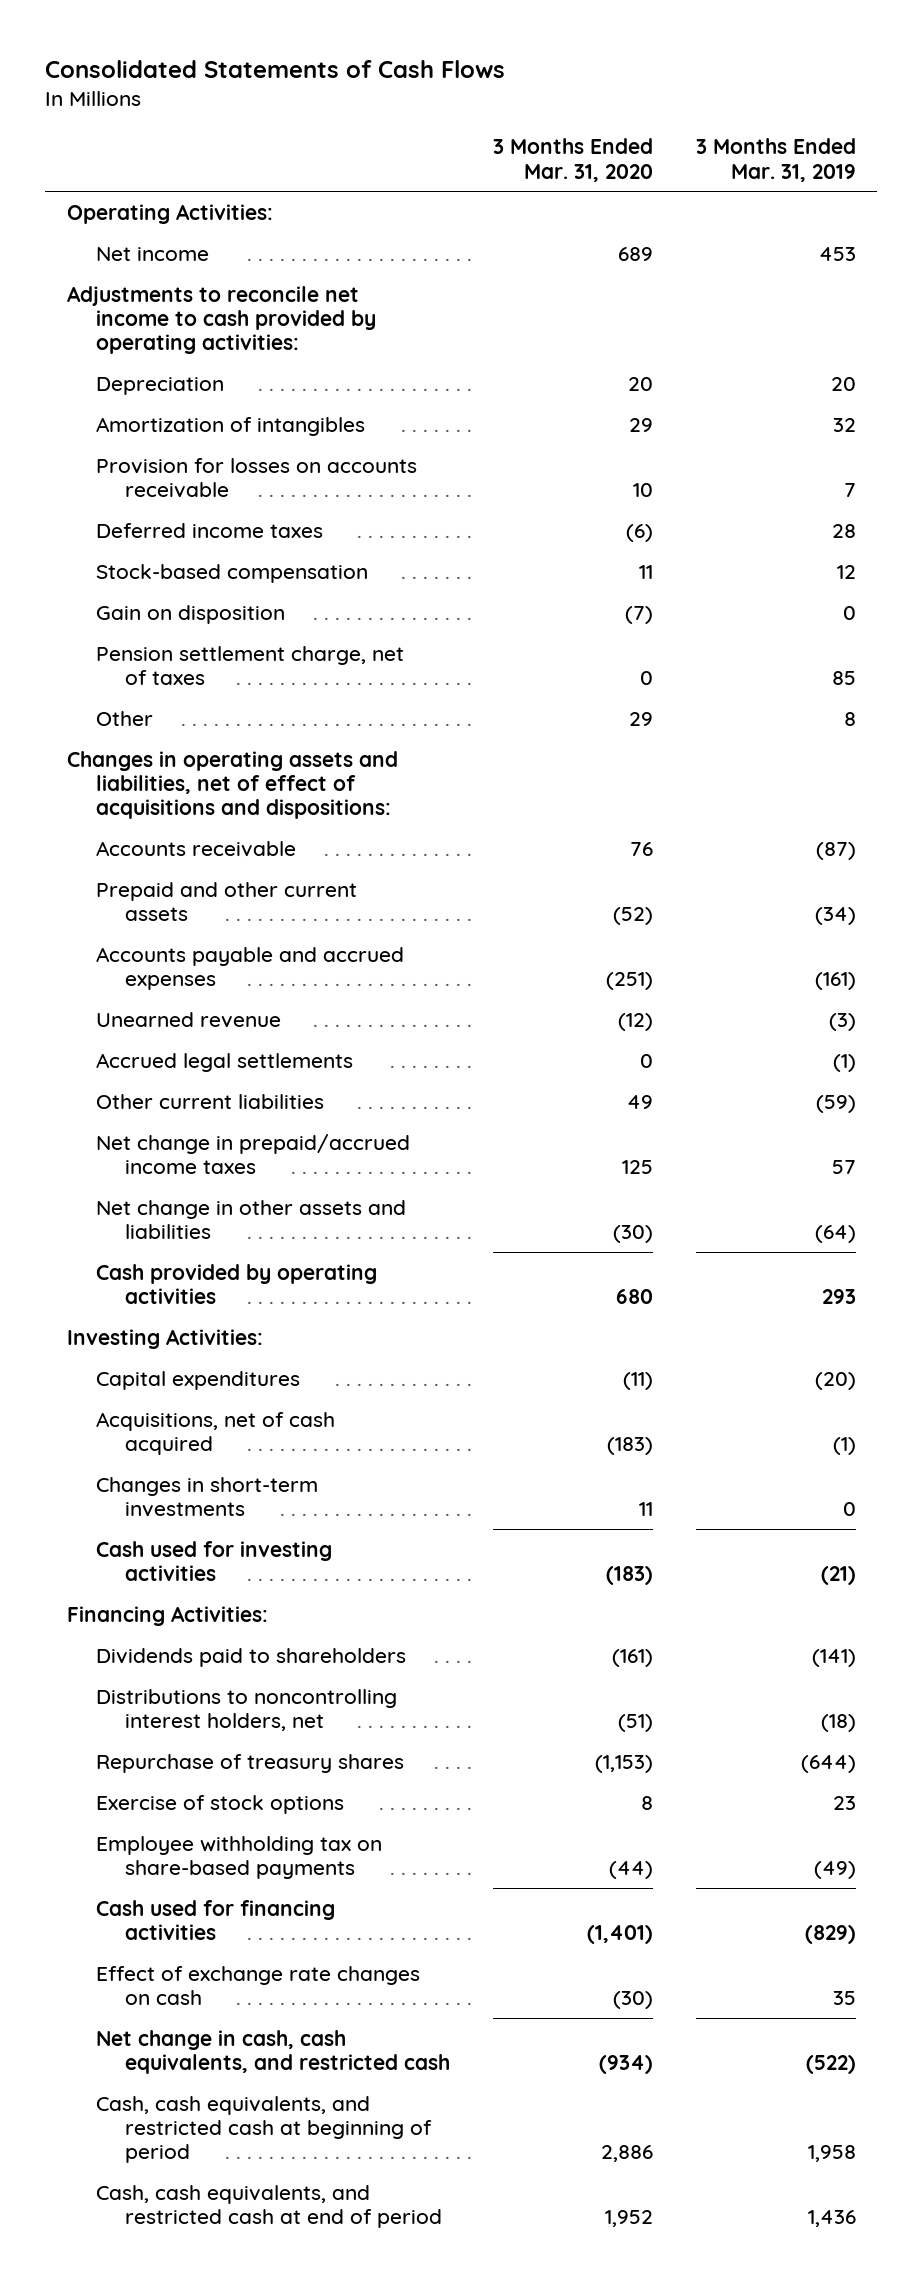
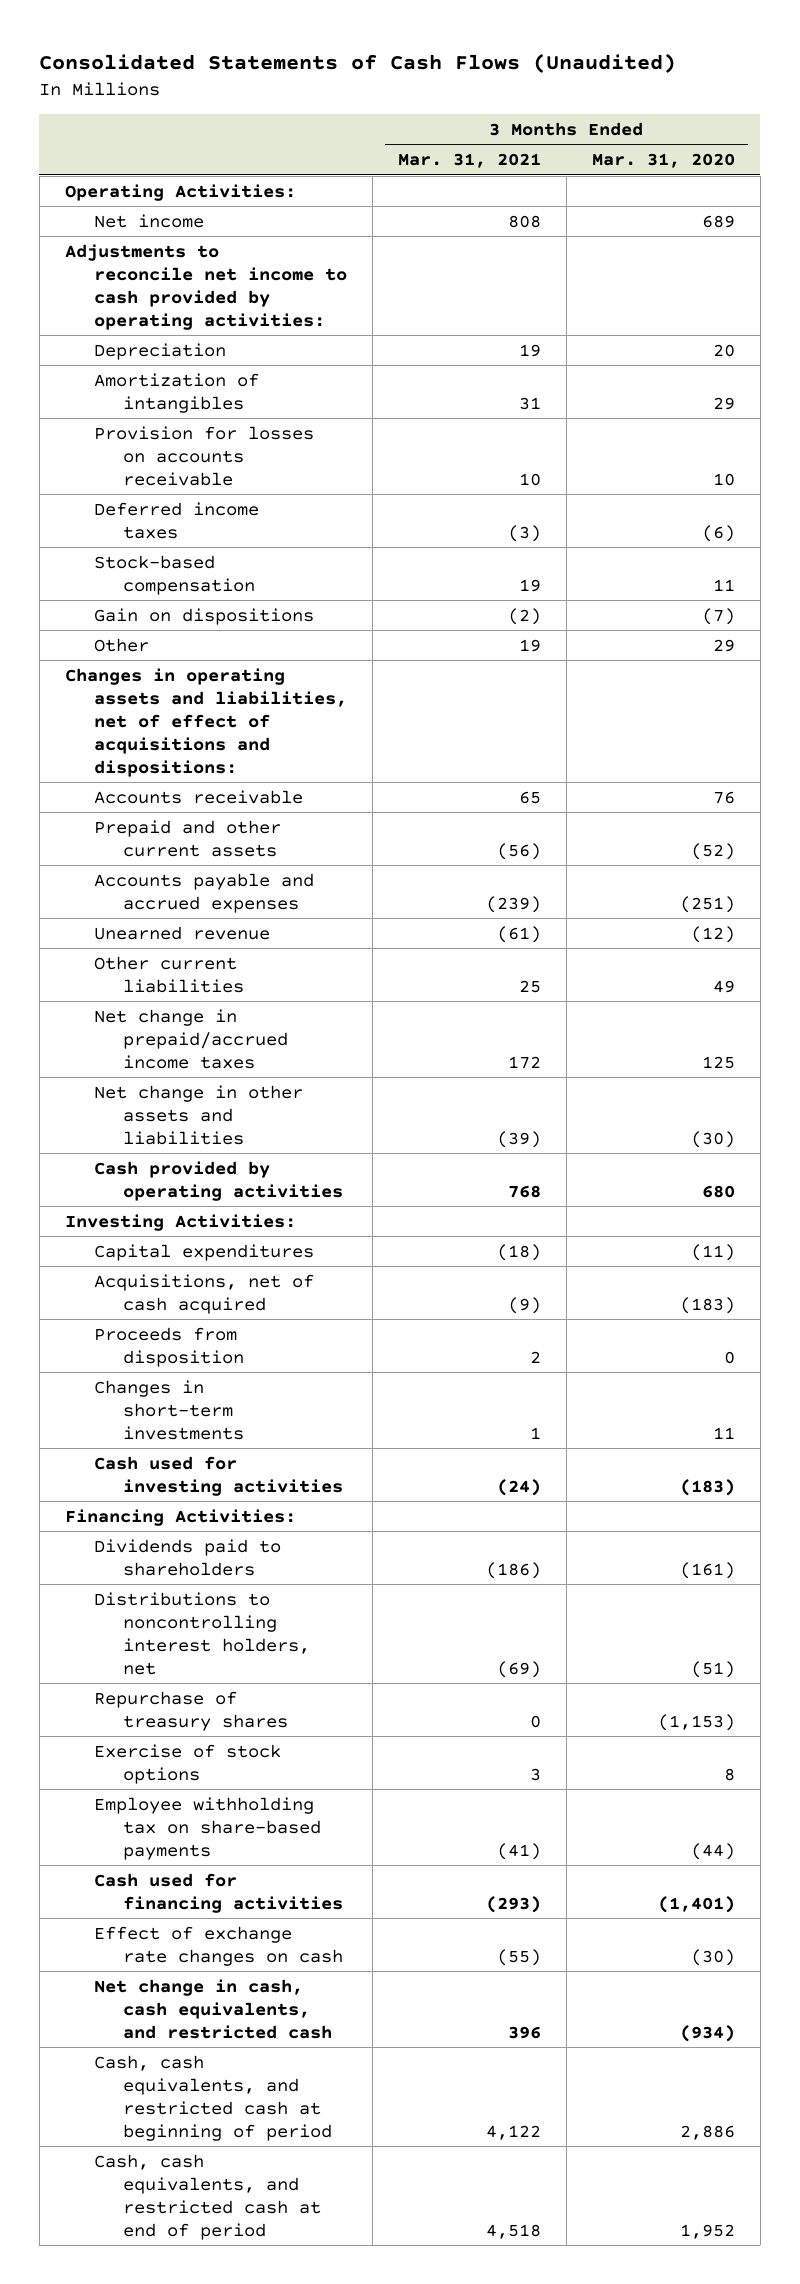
[45,59,506,78] Consolidated Statements of Cash Flows -> [39,52,677,73] Consolidated Statements of Cash Flows (Unaudited)
[695,138,856,182] 3 Months Ended Mar. 31, 2019 -> none
none -> [397,153,541,169] Mar. 31, 2021
[95,645,404,685] Pension settlement charge, net of taxes -> none
[95,604,285,624] Gain on disposition -> [93,607,314,625] Gain on dispositions
[95,1052,353,1072] Accrued legal settlements -> none
none -> [93,1326,244,1367] Proceeds from disposition

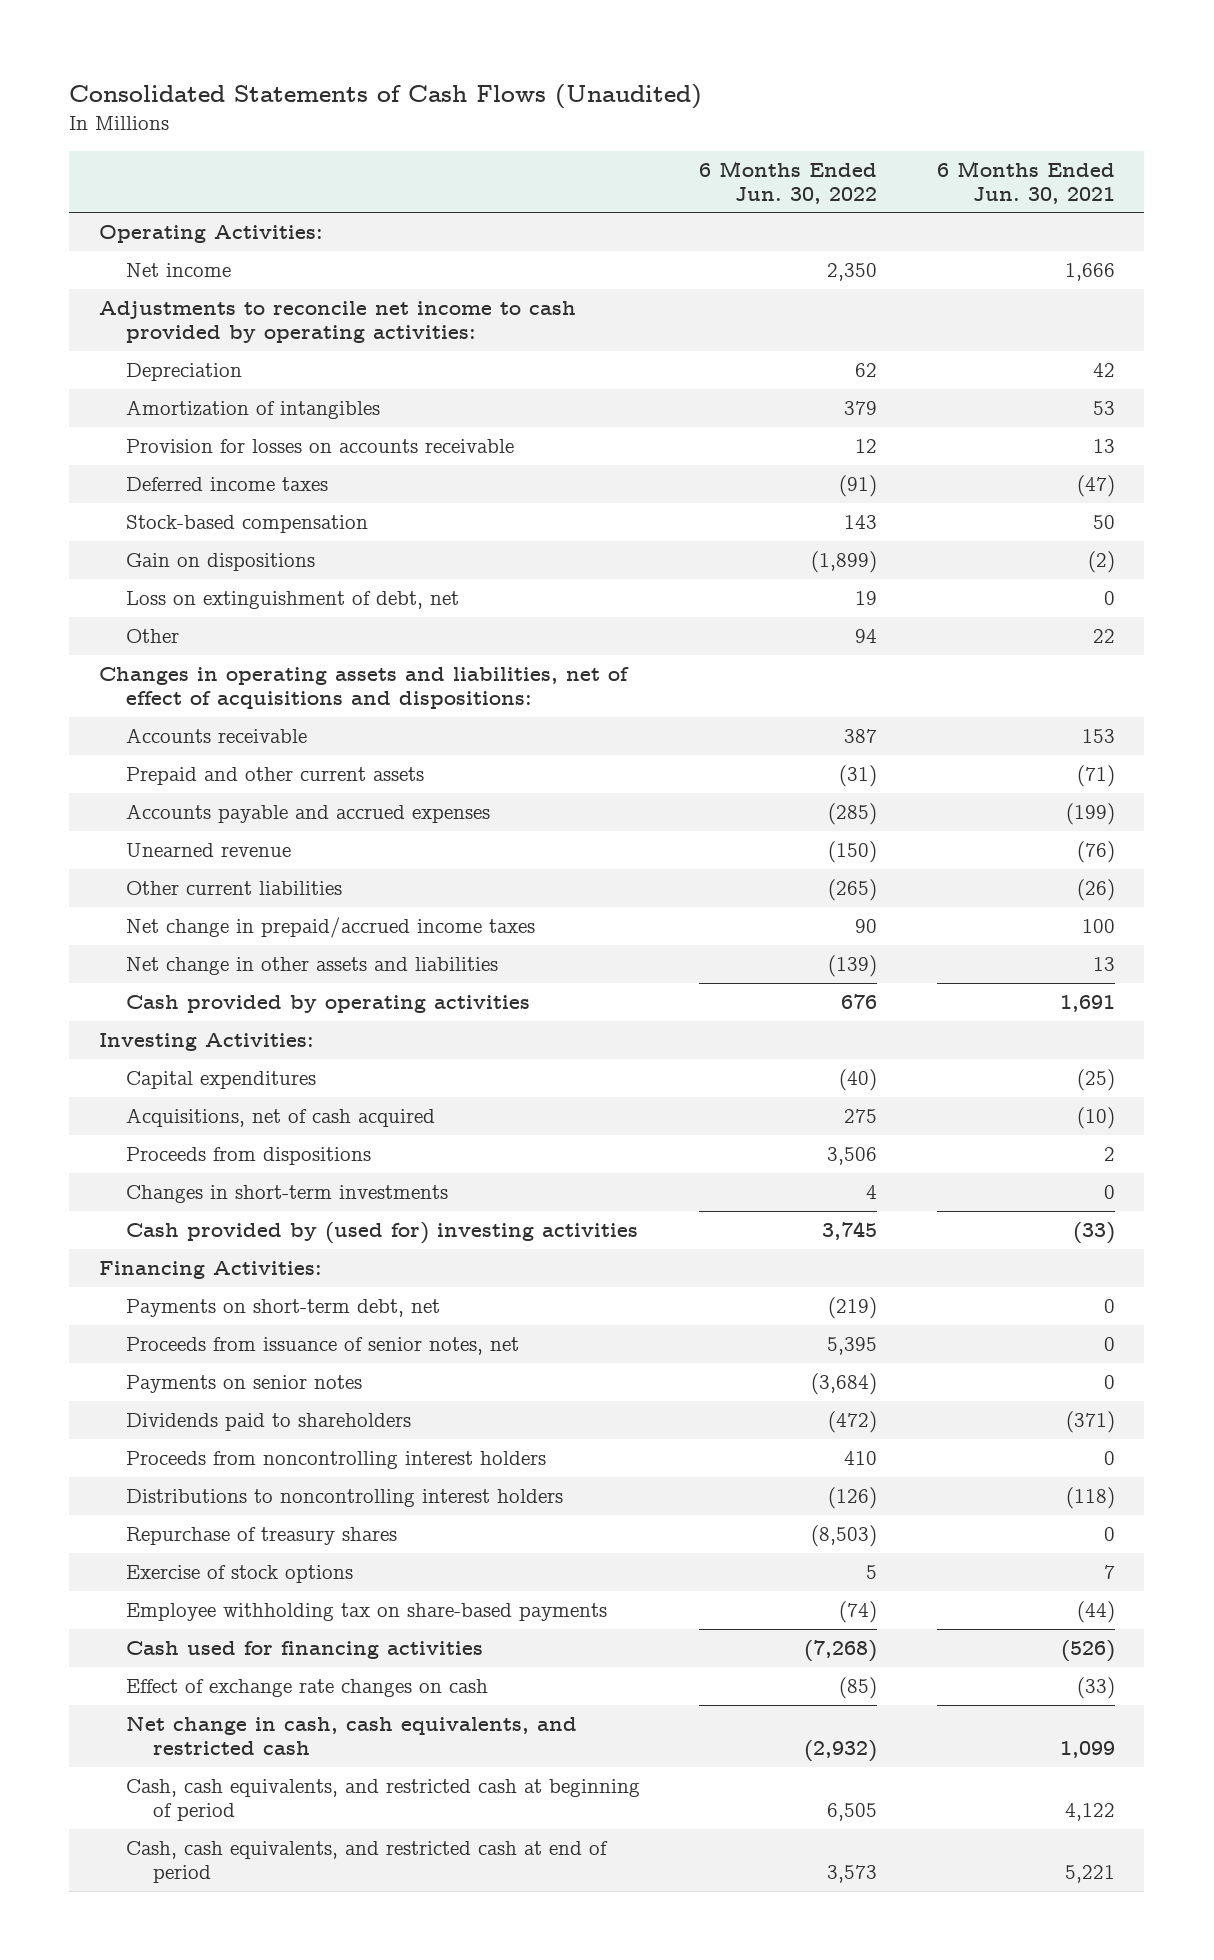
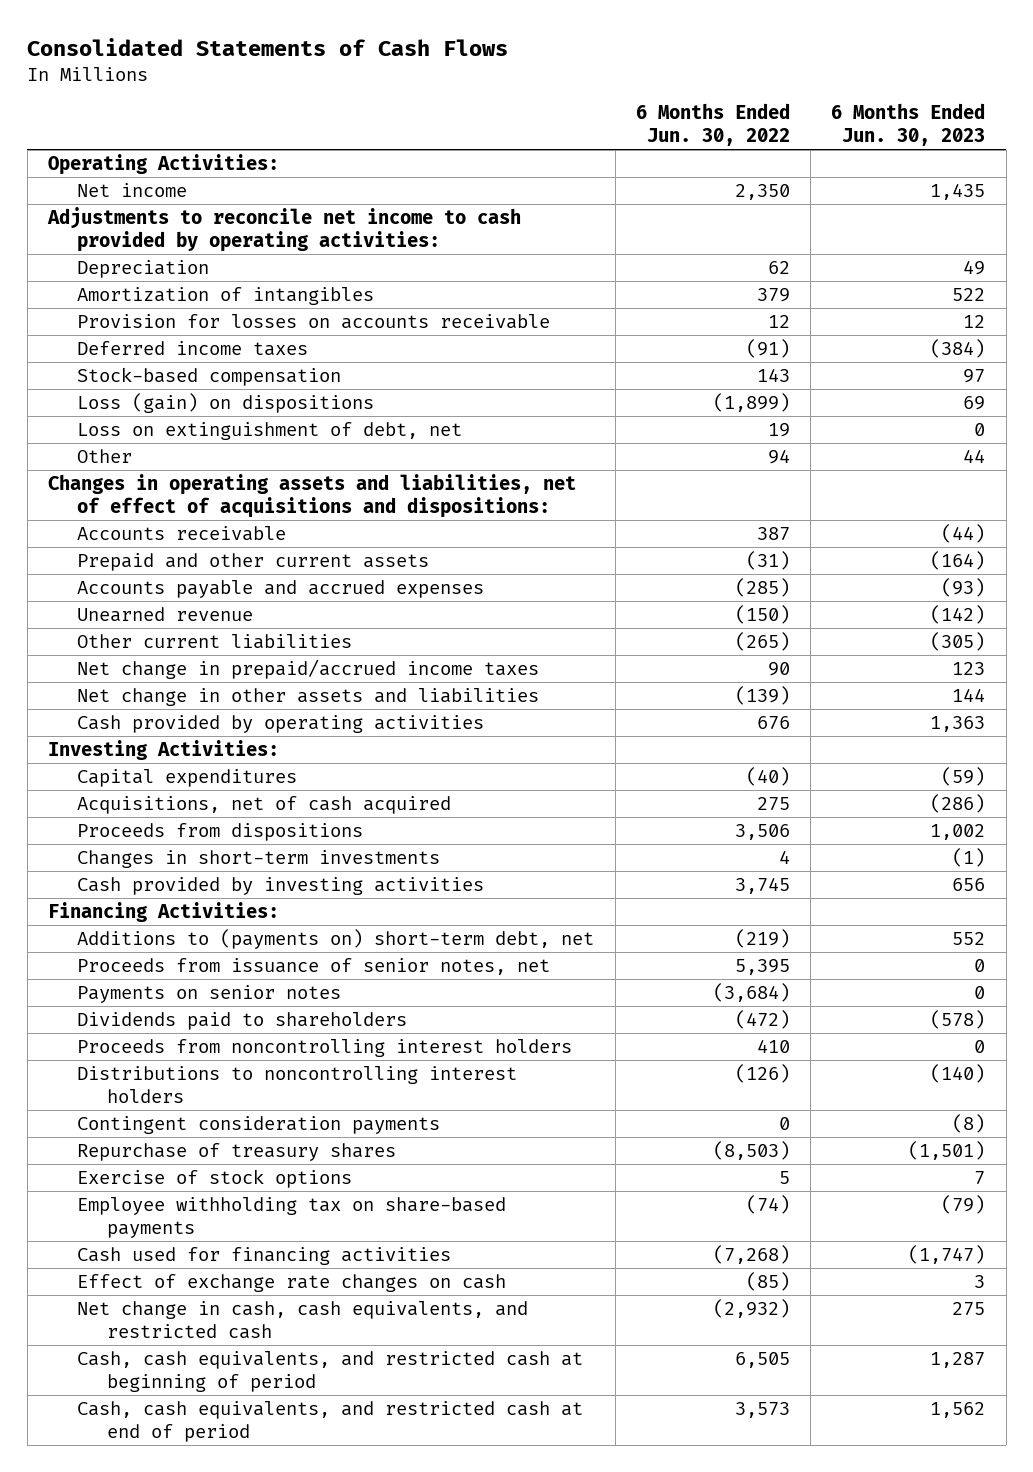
[69,83,703,109] Consolidated Statements of Cash Flows (Unaudited) -> [27,37,509,56] Consolidated Statements of Cash Flows
[936,160,1115,204] 6 Months Ended Jun. 30, 2021 -> none
none -> [831,103,986,147] 6 Months Ended Jun. 30, 2023
[125,553,315,572] Gain on dispositions -> [77,393,375,414] Loss (gain) on dispositions
[125,1222,638,1245] Cash provided by (used for) investing activities -> [77,877,485,896] Cash provided by investing activities
[125,1299,440,1318] Payments on short-term debt, net -> [77,929,595,950] Additions to (payments on) short-term debt, net
none -> [77,1116,441,1135] Contingent consideration payments

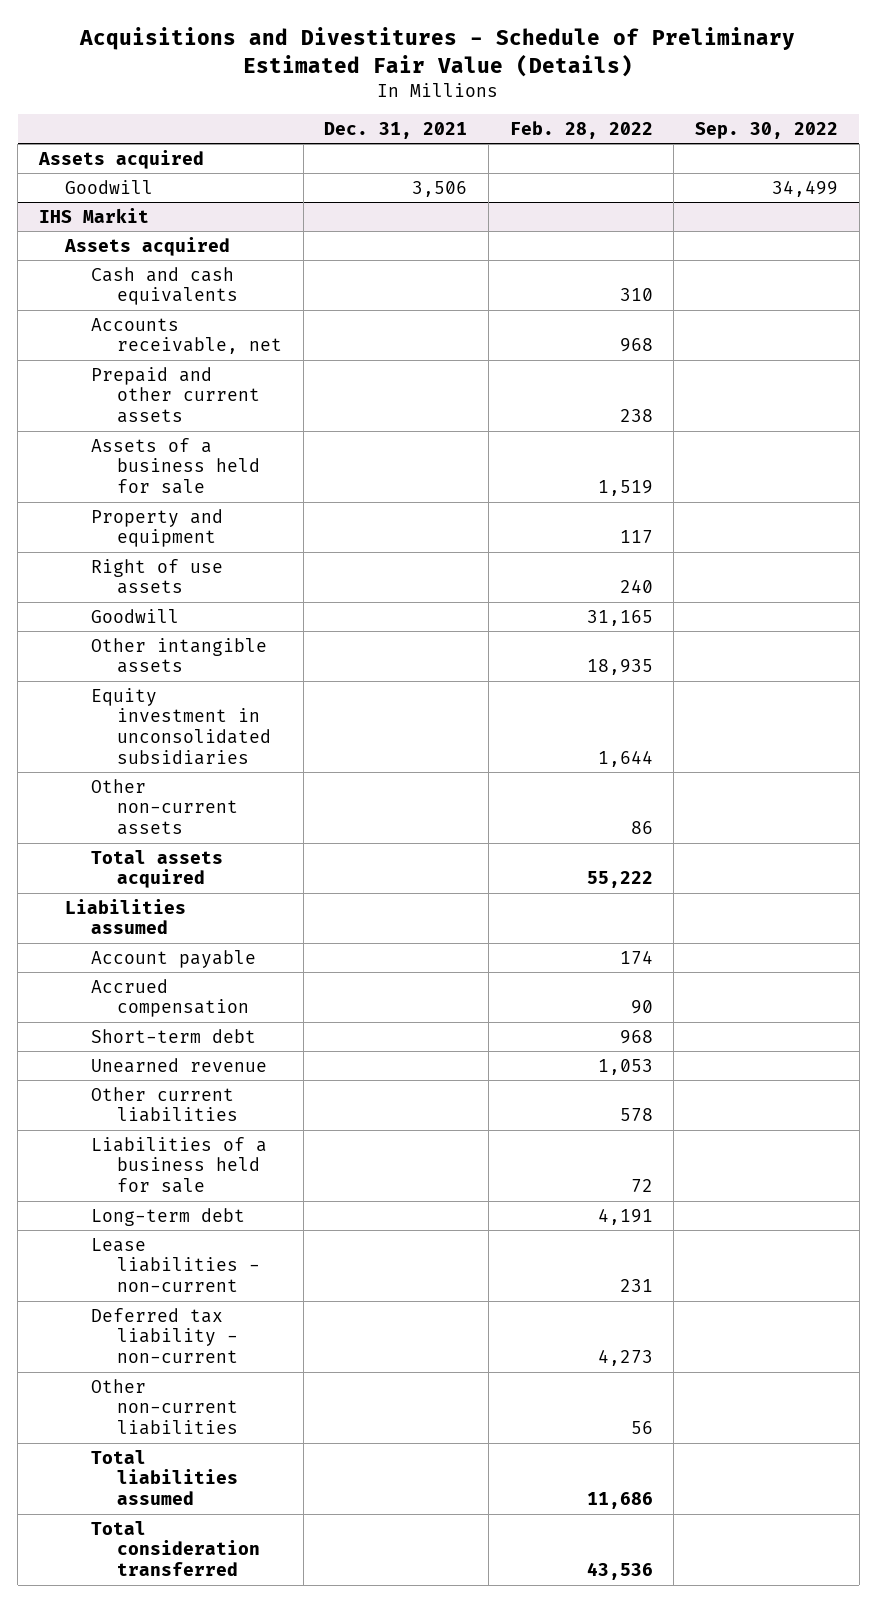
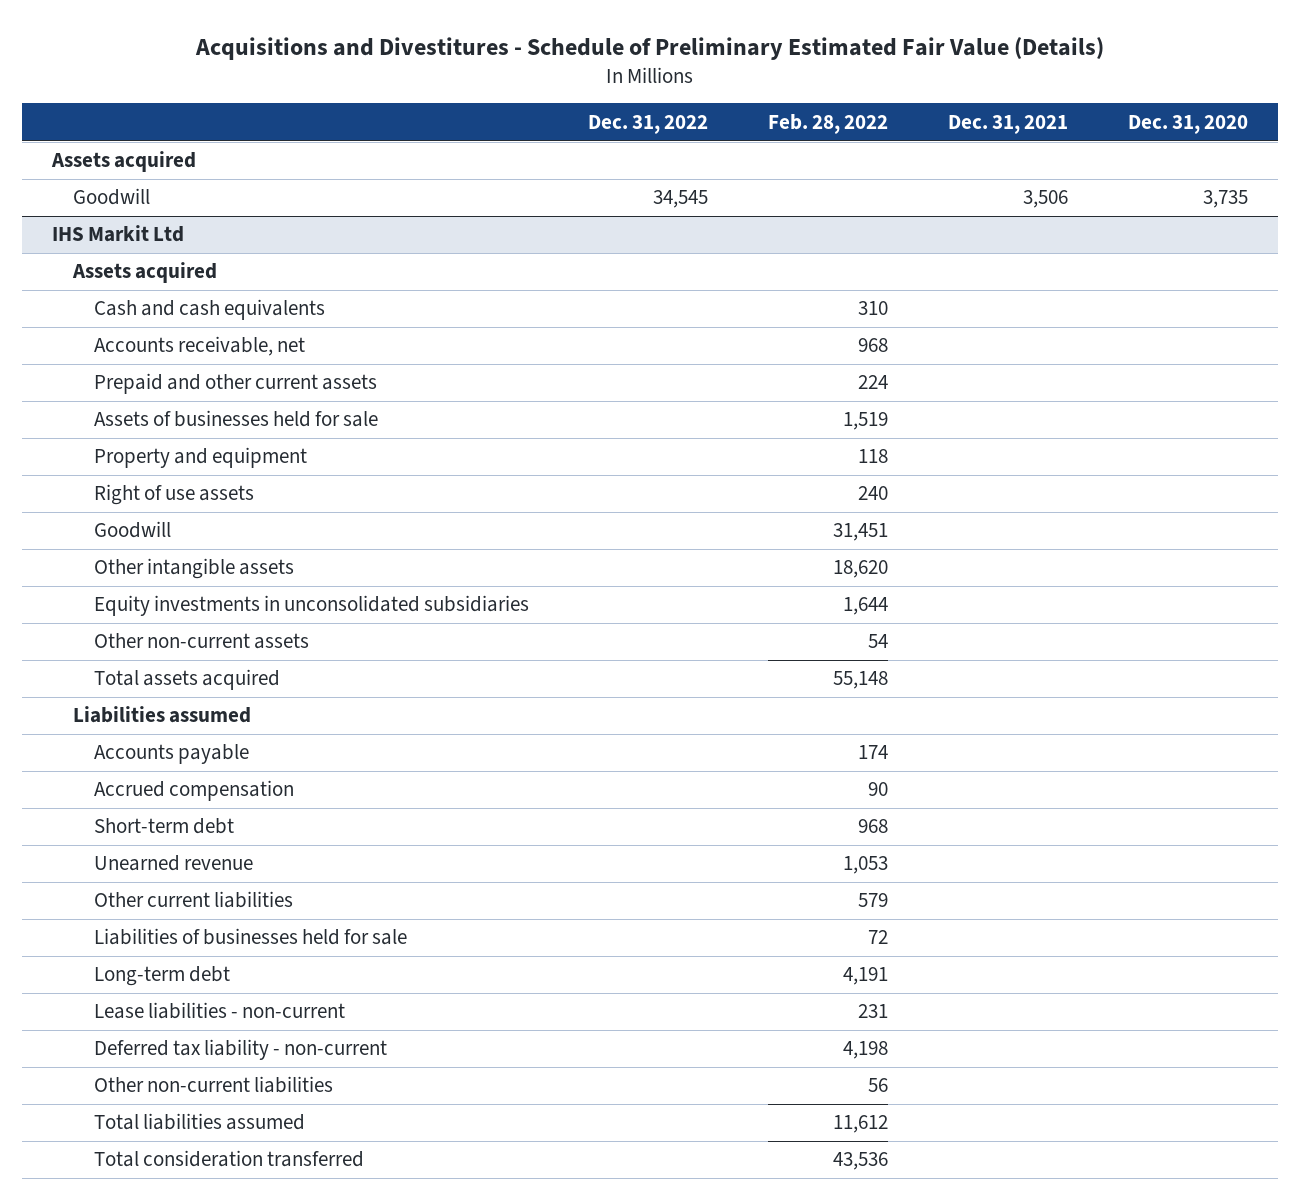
[695,121,839,139] Sep. 30, 2022 -> none
none -> [588,114,709,134] Dec. 31, 2022
none -> [1127,114,1248,134] Dec. 31, 2020
[38,207,149,223] IHS Markit -> [52,225,185,243] IHS Markit Ltd
[619,409,653,423] 238 -> [858,375,889,390] 224
[90,437,260,495] Assets of a business held for sale -> [93,410,378,428] Assets of businesses held for sale
[619,530,653,544] 117 -> [858,449,889,464] 118
[586,609,653,626] 31,165 -> [833,523,889,542] 31,451
[586,659,653,676] 18,935 -> [833,560,889,579] 18,620
[90,687,271,765] Equity investment in unconsolidated subsidiaries -> [93,595,529,617] Equity investments in unconsolidated subsidiaries
[630,821,653,835] 86 -> [868,634,889,649] 54
[586,871,653,889] 55,222 -> [833,671,889,690] 55,148
[90,949,256,968] Account payable -> [93,744,249,765] Accounts payable
[619,1108,653,1122] 578 -> [858,893,889,908] 579
[90,1136,267,1194] Liabilities of a business held for sale -> [93,928,407,946] Liabilities of businesses held for sale
[597,1349,653,1367] 4,273 -> [843,1041,889,1060] 4,198
[586,1492,653,1510] 11,686 -> [833,1115,889,1134] 11,612

